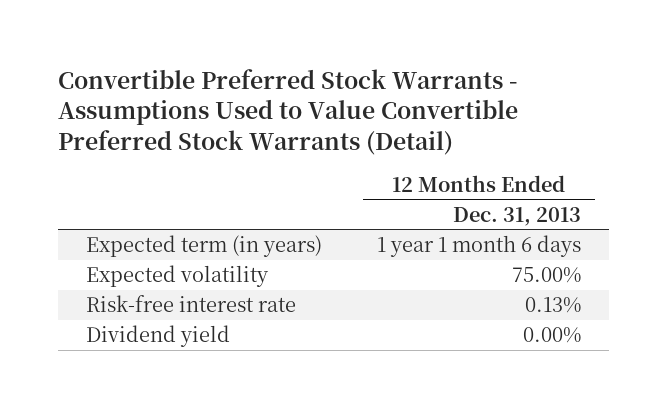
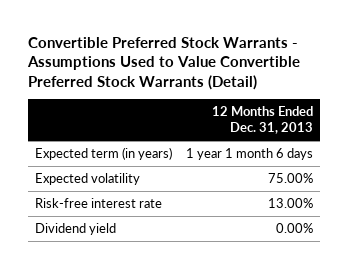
[525,297,582,314] 0.13% -> [268,198,314,209] 13.00%

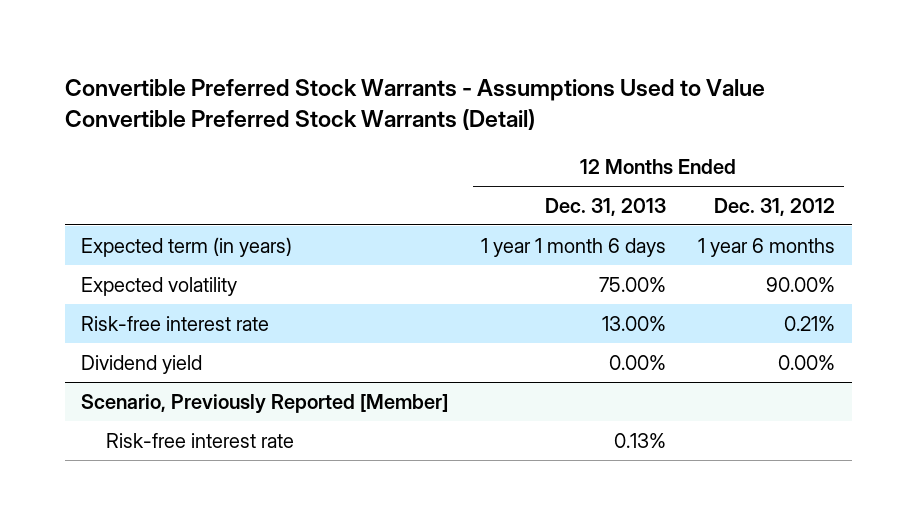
none -> [714,197,836,216] Dec. 31, 2012
none -> [81,393,449,414] Scenario, Previously Reported [Member]
none -> [106,432,295,448] Risk-free interest rate

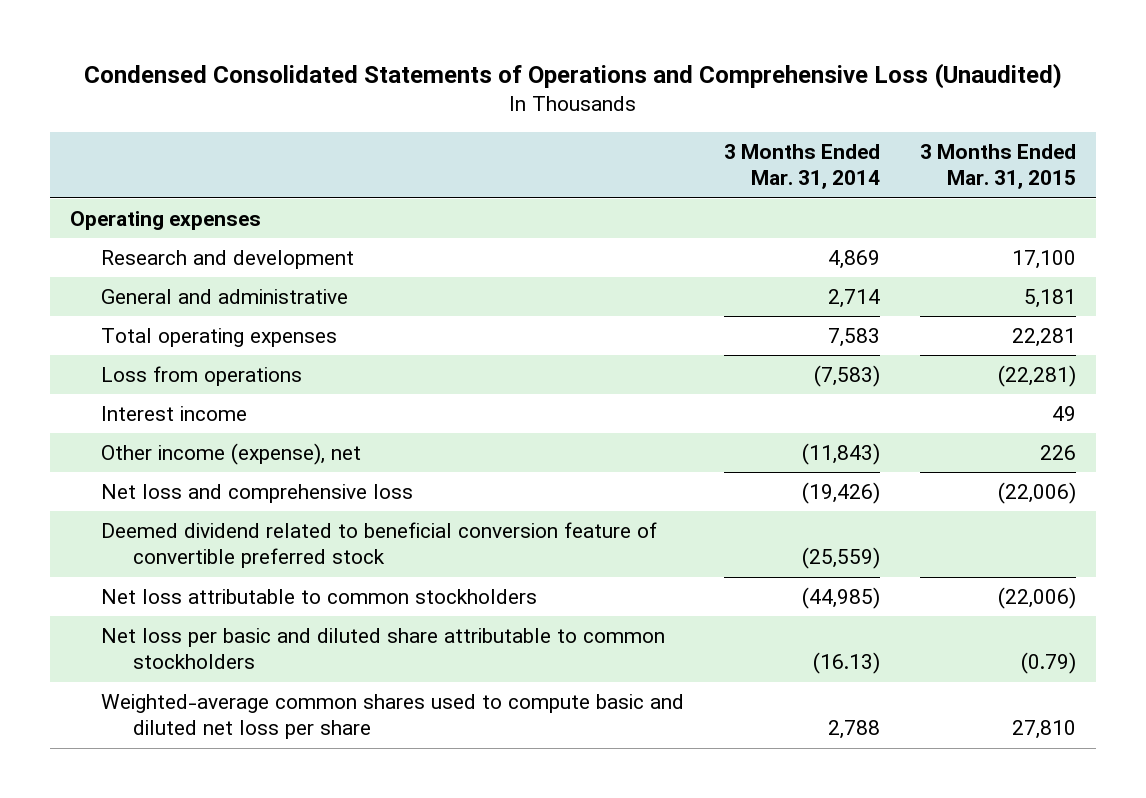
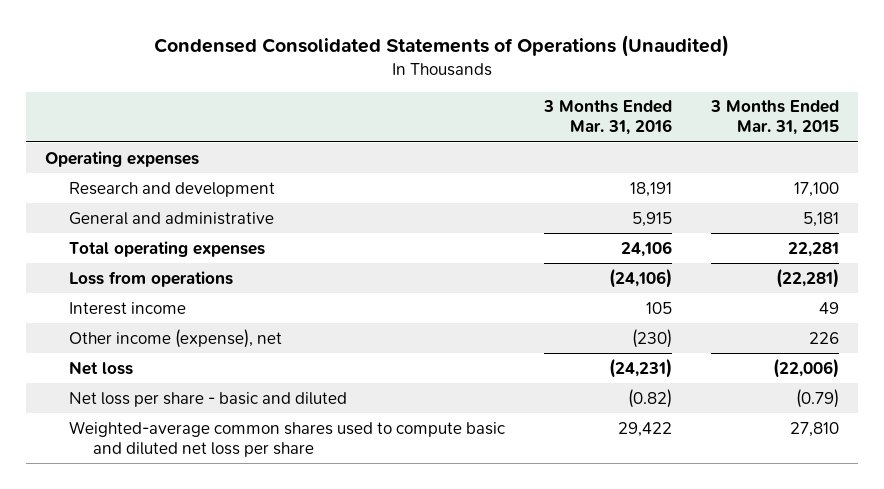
[84,62,1063,89] Condensed Consolidated Statements of Operations and Comprehensive Loss (Unaudited) -> [153,34,729,57] Condensed Consolidated Statements of Operations (Unaudited)
[724,144,881,190] 3 Months Ended Mar. 31, 2014 -> none
none -> [542,100,672,136] 3 Months Ended Mar. 31, 2016
[101,521,658,569] Deemed dividend related to beneficial conversion feature of convertible preferred stock -> none
[101,588,538,604] Net loss attributable to common stockholders -> none
[101,483,414,503] Net loss and comprehensive loss -> [68,360,133,375] Net loss
[101,627,666,670] Net loss per basic and diluted share attributable to common stockholders -> [68,391,347,407] Net loss per share - basic and diluted

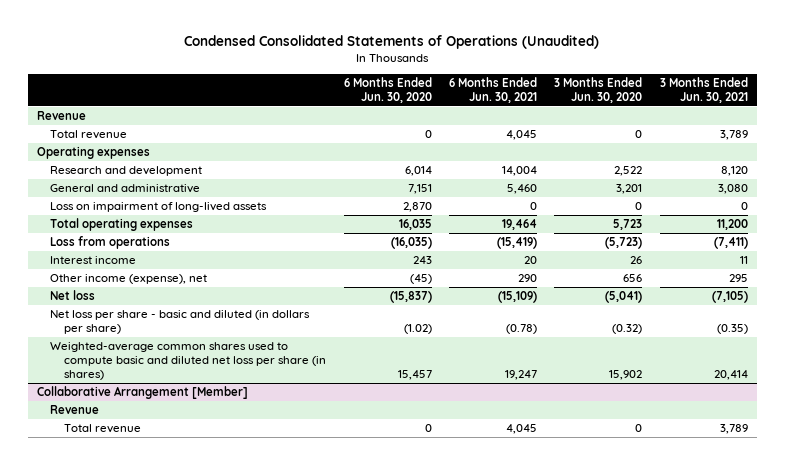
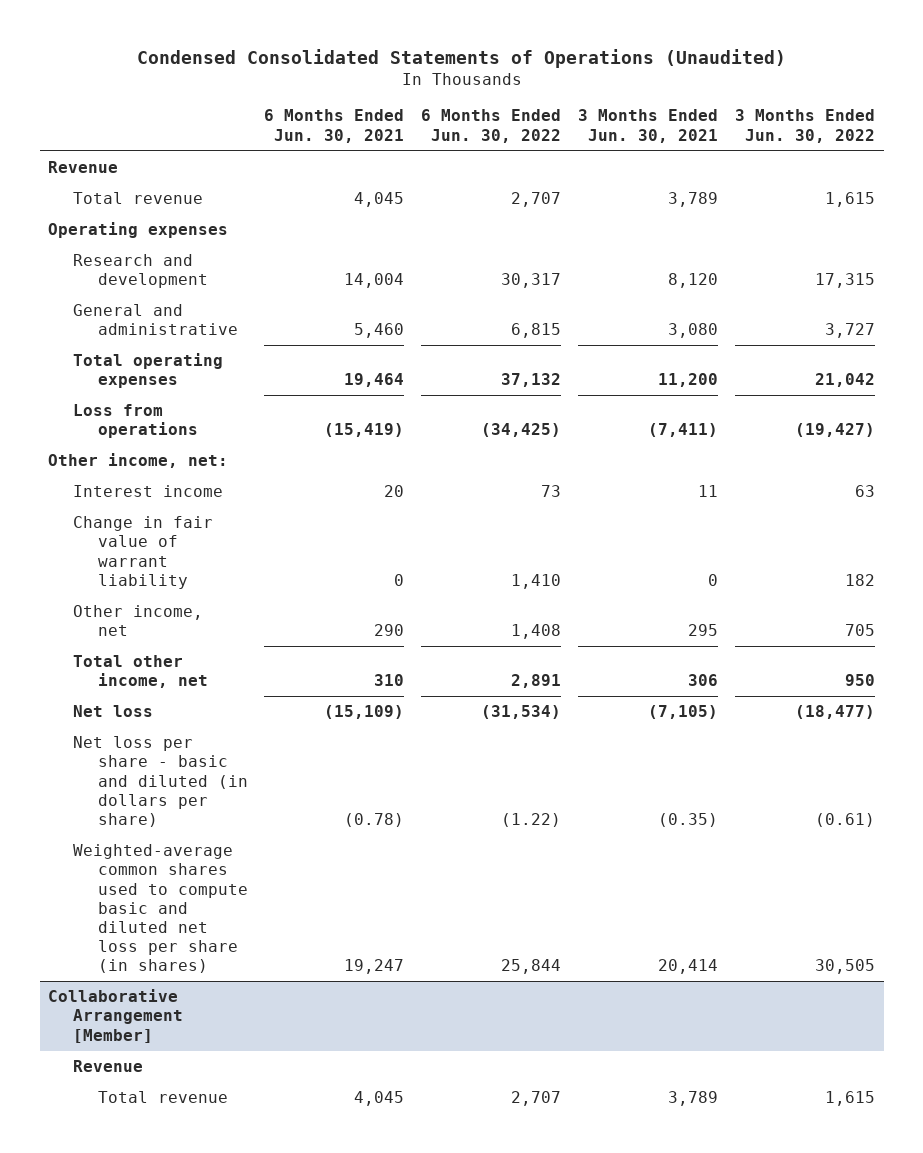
[343,76,432,103] 6 Months Ended Jun. 30, 2020 -> none
[554,76,643,103] 3 Months Ended Jun. 30, 2020 -> none
none -> [421,109,562,143] 6 Months Ended Jun. 30, 2022
none -> [735,109,876,143] 3 Months Ended Jun. 30, 2022
[50,202,268,213] Loss on impairment of long-lived assets -> none
none -> [48,453,229,469] Other income, net:
none -> [72,516,213,589] Change in fair value of warrant liability
[50,274,208,285] Other income (expense), net -> [72,605,203,637] Other income, net
none -> [72,655,208,689] Total other income, net

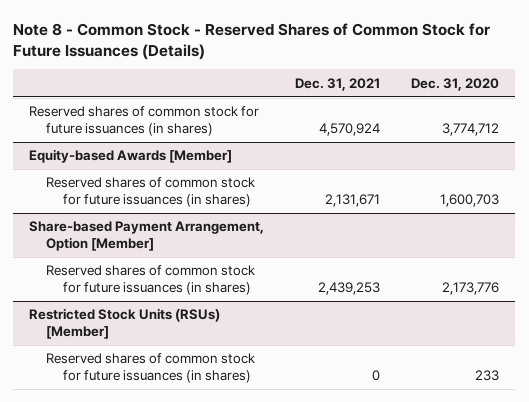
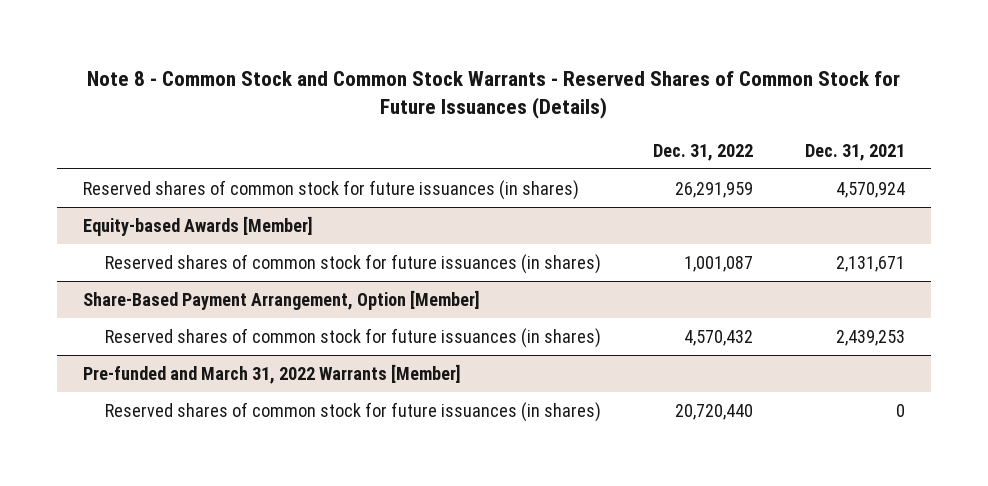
[13,22,491,60] Note 8 - Common Stock - Reserved Shares of Common Stock for Future Issuances (Details) -> [87,70,901,119] Note 8 - Common Stock and Common Stock Warrants - Reserved Shares of Common Stock for Future Issuances (Details)
[411,77,500,91] Dec. 31, 2020 -> none
none -> [652,143,753,161] Dec. 31, 2022
[29,221,265,252] Share-based Payment Arrangement, Option [Member] -> [83,289,481,310] Share-Based Payment Arrangement, Option [Member]
[29,308,221,340] Restricted Stock Units (RSUs) [Member] -> none
none -> [83,363,462,384] Pre-funded and March 31, 2022 Warrants [Member]

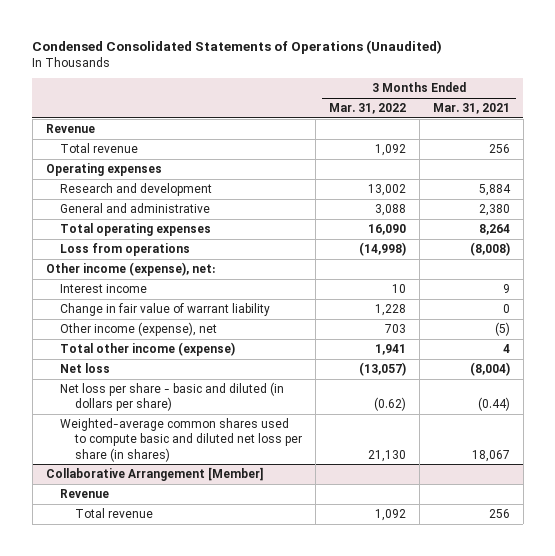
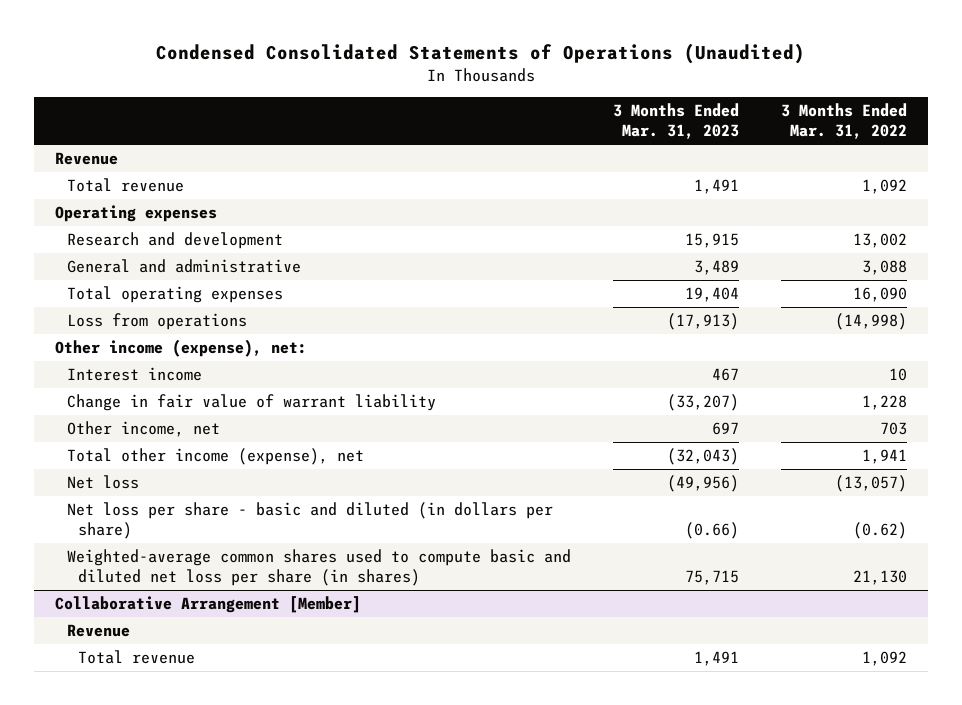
[432,103,510,115] Mar. 31, 2021 -> none
none -> [612,103,739,140] 3 Months Ended Mar. 31, 2023
[60,322,218,337] Other income (expense), net -> [66,421,220,438] Other income, net
[60,342,236,357] Total other income (expense) -> [66,448,364,466] Total other income (expense), net

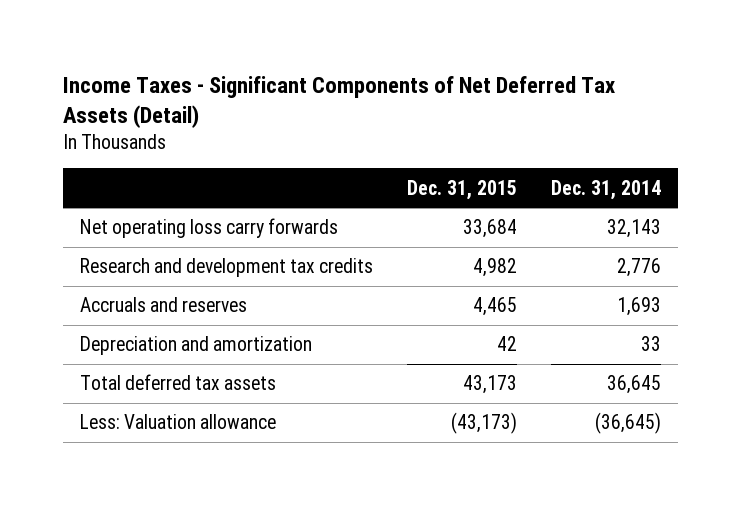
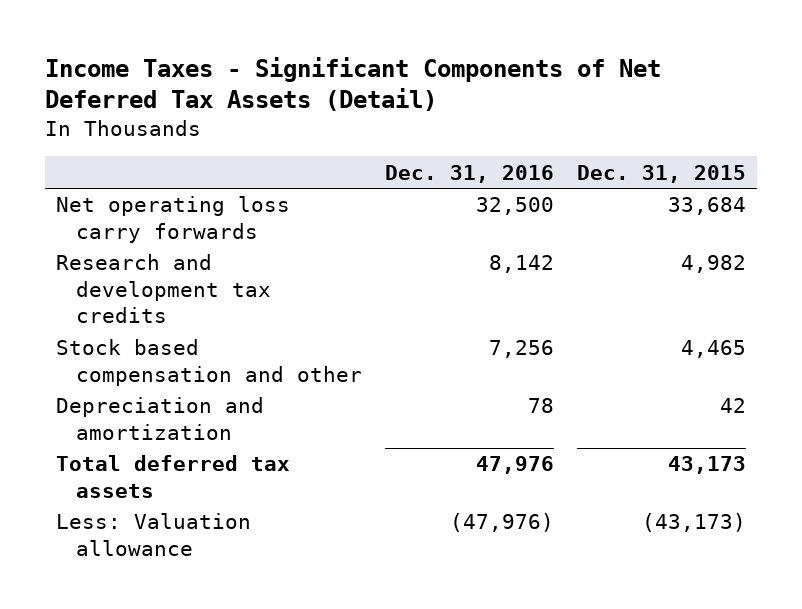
[550,179,661,200] Dec. 31, 2014 -> none
none -> [385,164,555,183] Dec. 31, 2016
[79,297,247,313] Accruals and reserves -> [56,339,363,386] Stock based compensation and other

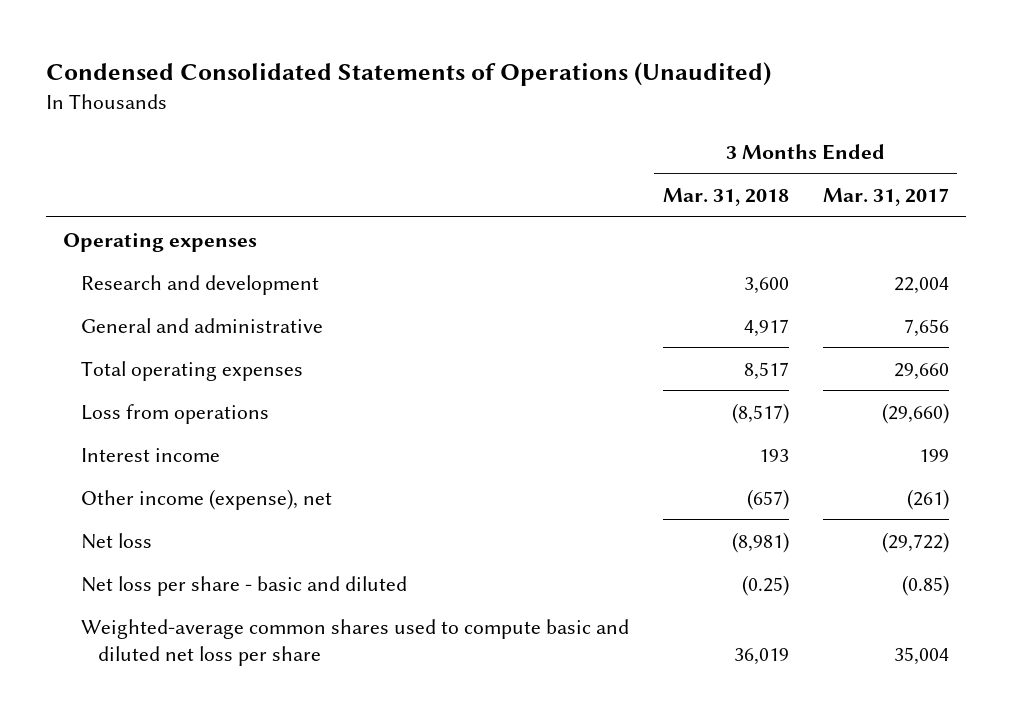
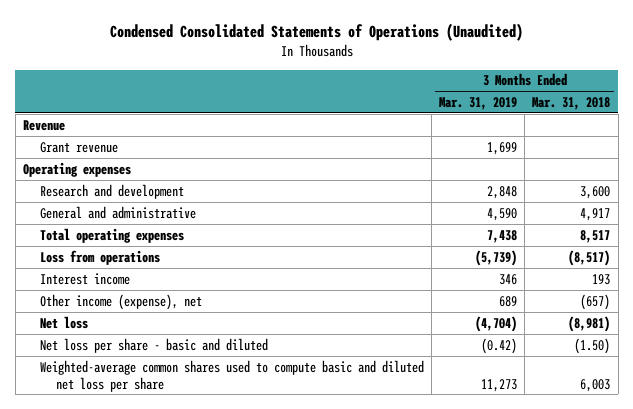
[822,188,949,207] Mar. 31, 2017 -> none
none -> [438,96,517,110] Mar. 31, 2019
none -> [22,119,65,131] Revenue
none -> [39,141,118,153] Grant revenue
[741,574,789,596] (0.25) -> [574,337,611,354] (1.50)
[733,647,789,665] 36,019 -> [580,378,611,392] 6,003

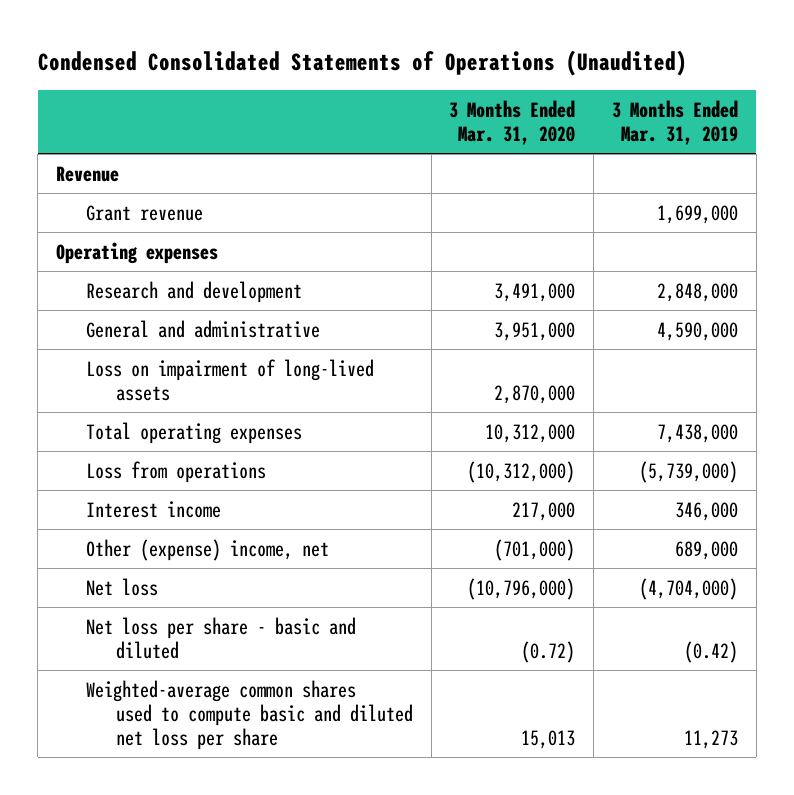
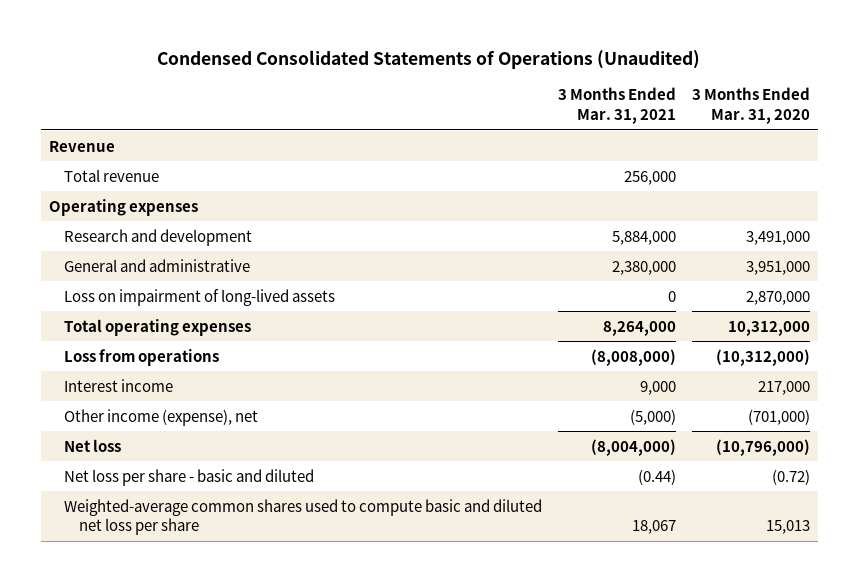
[611,99,738,145] 3 Months Ended Mar. 31, 2019 -> none
none -> [557,87,676,124] 3 Months Ended Mar. 31, 2021
[86,204,204,221] Grant revenue -> [64,168,160,182] Total revenue
[86,538,330,561] Other (expense) income, net -> [64,408,259,426] Other income (expense), net

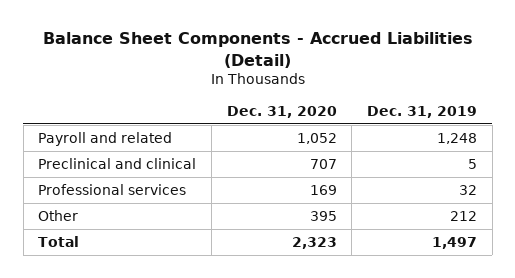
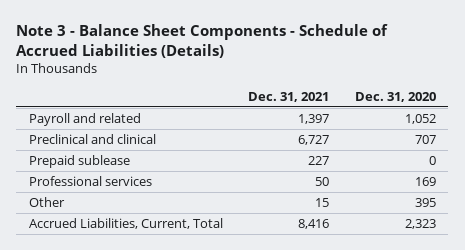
[42,32,473,68] Balance Sheet Components - Accrued Liabilities (Detail) -> [16,24,389,58] Note 3 - Balance Sheet Components - Schedule of Accrued Liabilities (Details)
[366,105,477,118] Dec. 31, 2019 -> none
none -> [248,91,330,102] Dec. 31, 2021
none -> [29,155,131,169] Prepaid sublease
[38,236,80,248] Total -> [29,218,224,230] Accrued Liabilities, Current, Total

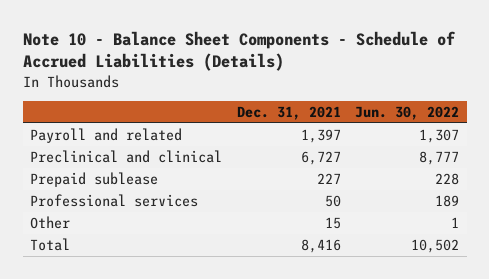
[16,24,389,58] Note 3 - Balance Sheet Components - Schedule of Accrued Liabilities (Details) -> [22,30,456,72] Note 10 - Balance Sheet Components - Schedule of Accrued Liabilities (Details)
[354,91,436,102] Dec. 31, 2020 -> none
none -> [355,105,460,120] Jun. 30, 2022
[29,218,224,230] Accrued Liabilities, Current, Total -> [29,237,70,251] Total

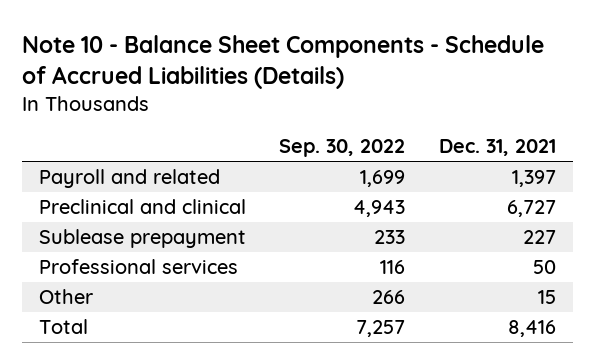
[355,105,460,120] Jun. 30, 2022 -> none
none -> [279,139,406,158] Sep. 30, 2022
[29,171,158,187] Prepaid sublease -> [38,229,246,249] Sublease prepayment

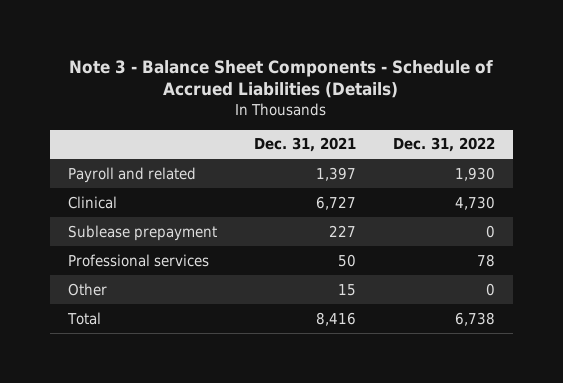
[21,34,544,89] Note 10 - Balance Sheet Components - Schedule of Accrued Liabilities (Details) -> [69,59,494,99] Note 3 - Balance Sheet Components - Schedule of Accrued Liabilities (Details)
[279,139,406,158] Sep. 30, 2022 -> none
none -> [392,137,495,153] Dec. 31, 2022
[38,199,246,215] Preclinical and clinical -> [68,195,118,209] Clinical

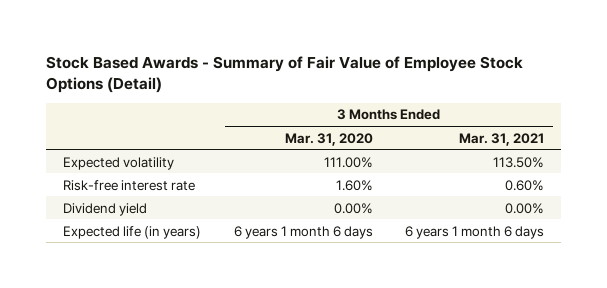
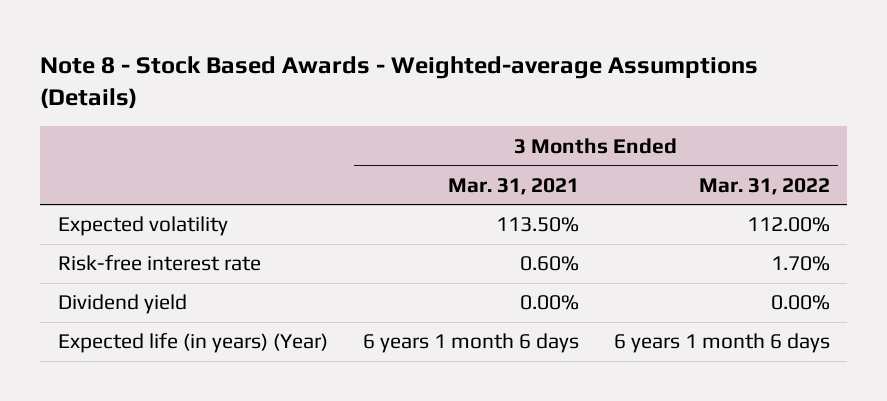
[46,55,524,93] Stock Based Awards - Summary of Fair Value of Employee Stock Options (Detail) -> [40,55,759,110] Note 8 - Stock Based Awards - Weighted-average Assumptions (Details)
[284,132,373,146] Mar. 31, 2020 -> none
none -> [698,177,830,195] Mar. 31, 2022
[62,225,201,239] Expected life (in years) -> [57,333,328,354] Expected life (in years) (Year)

